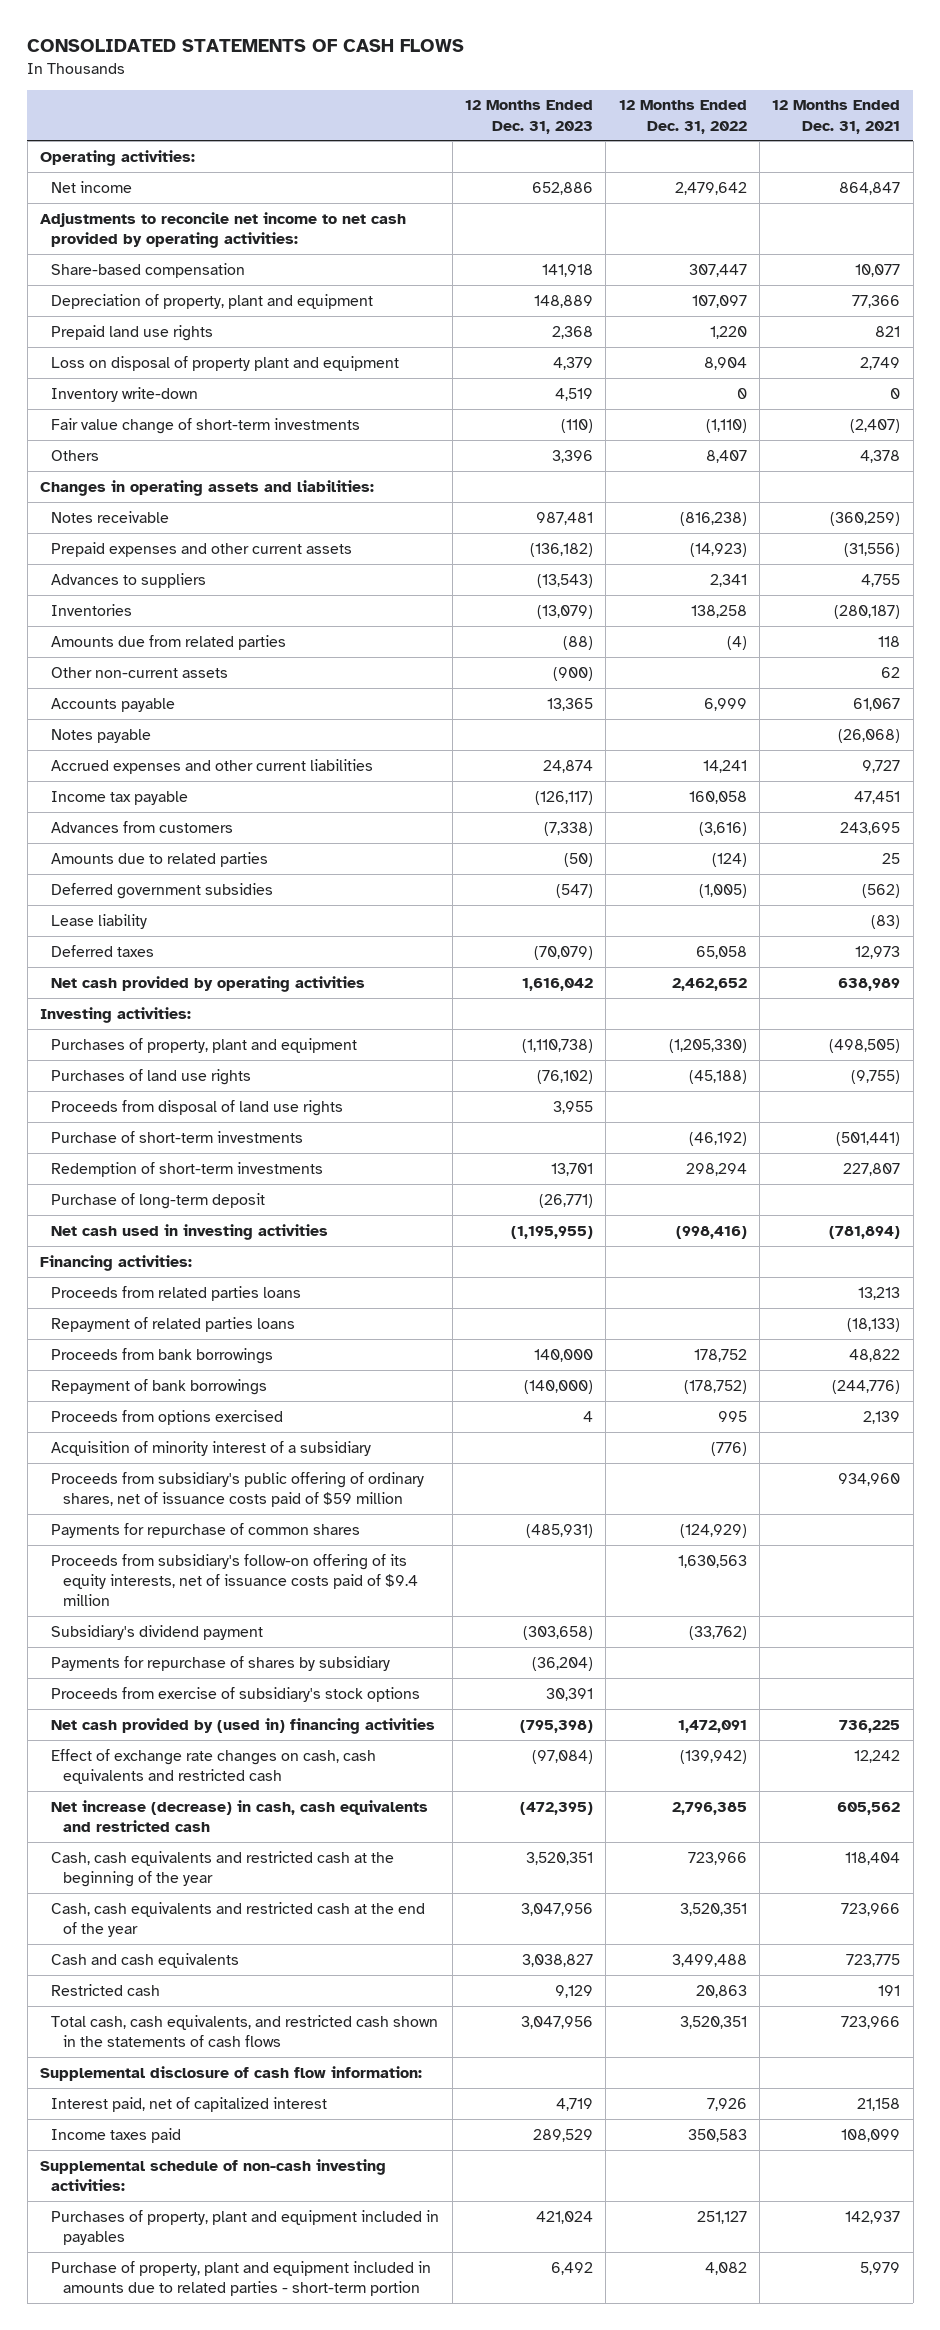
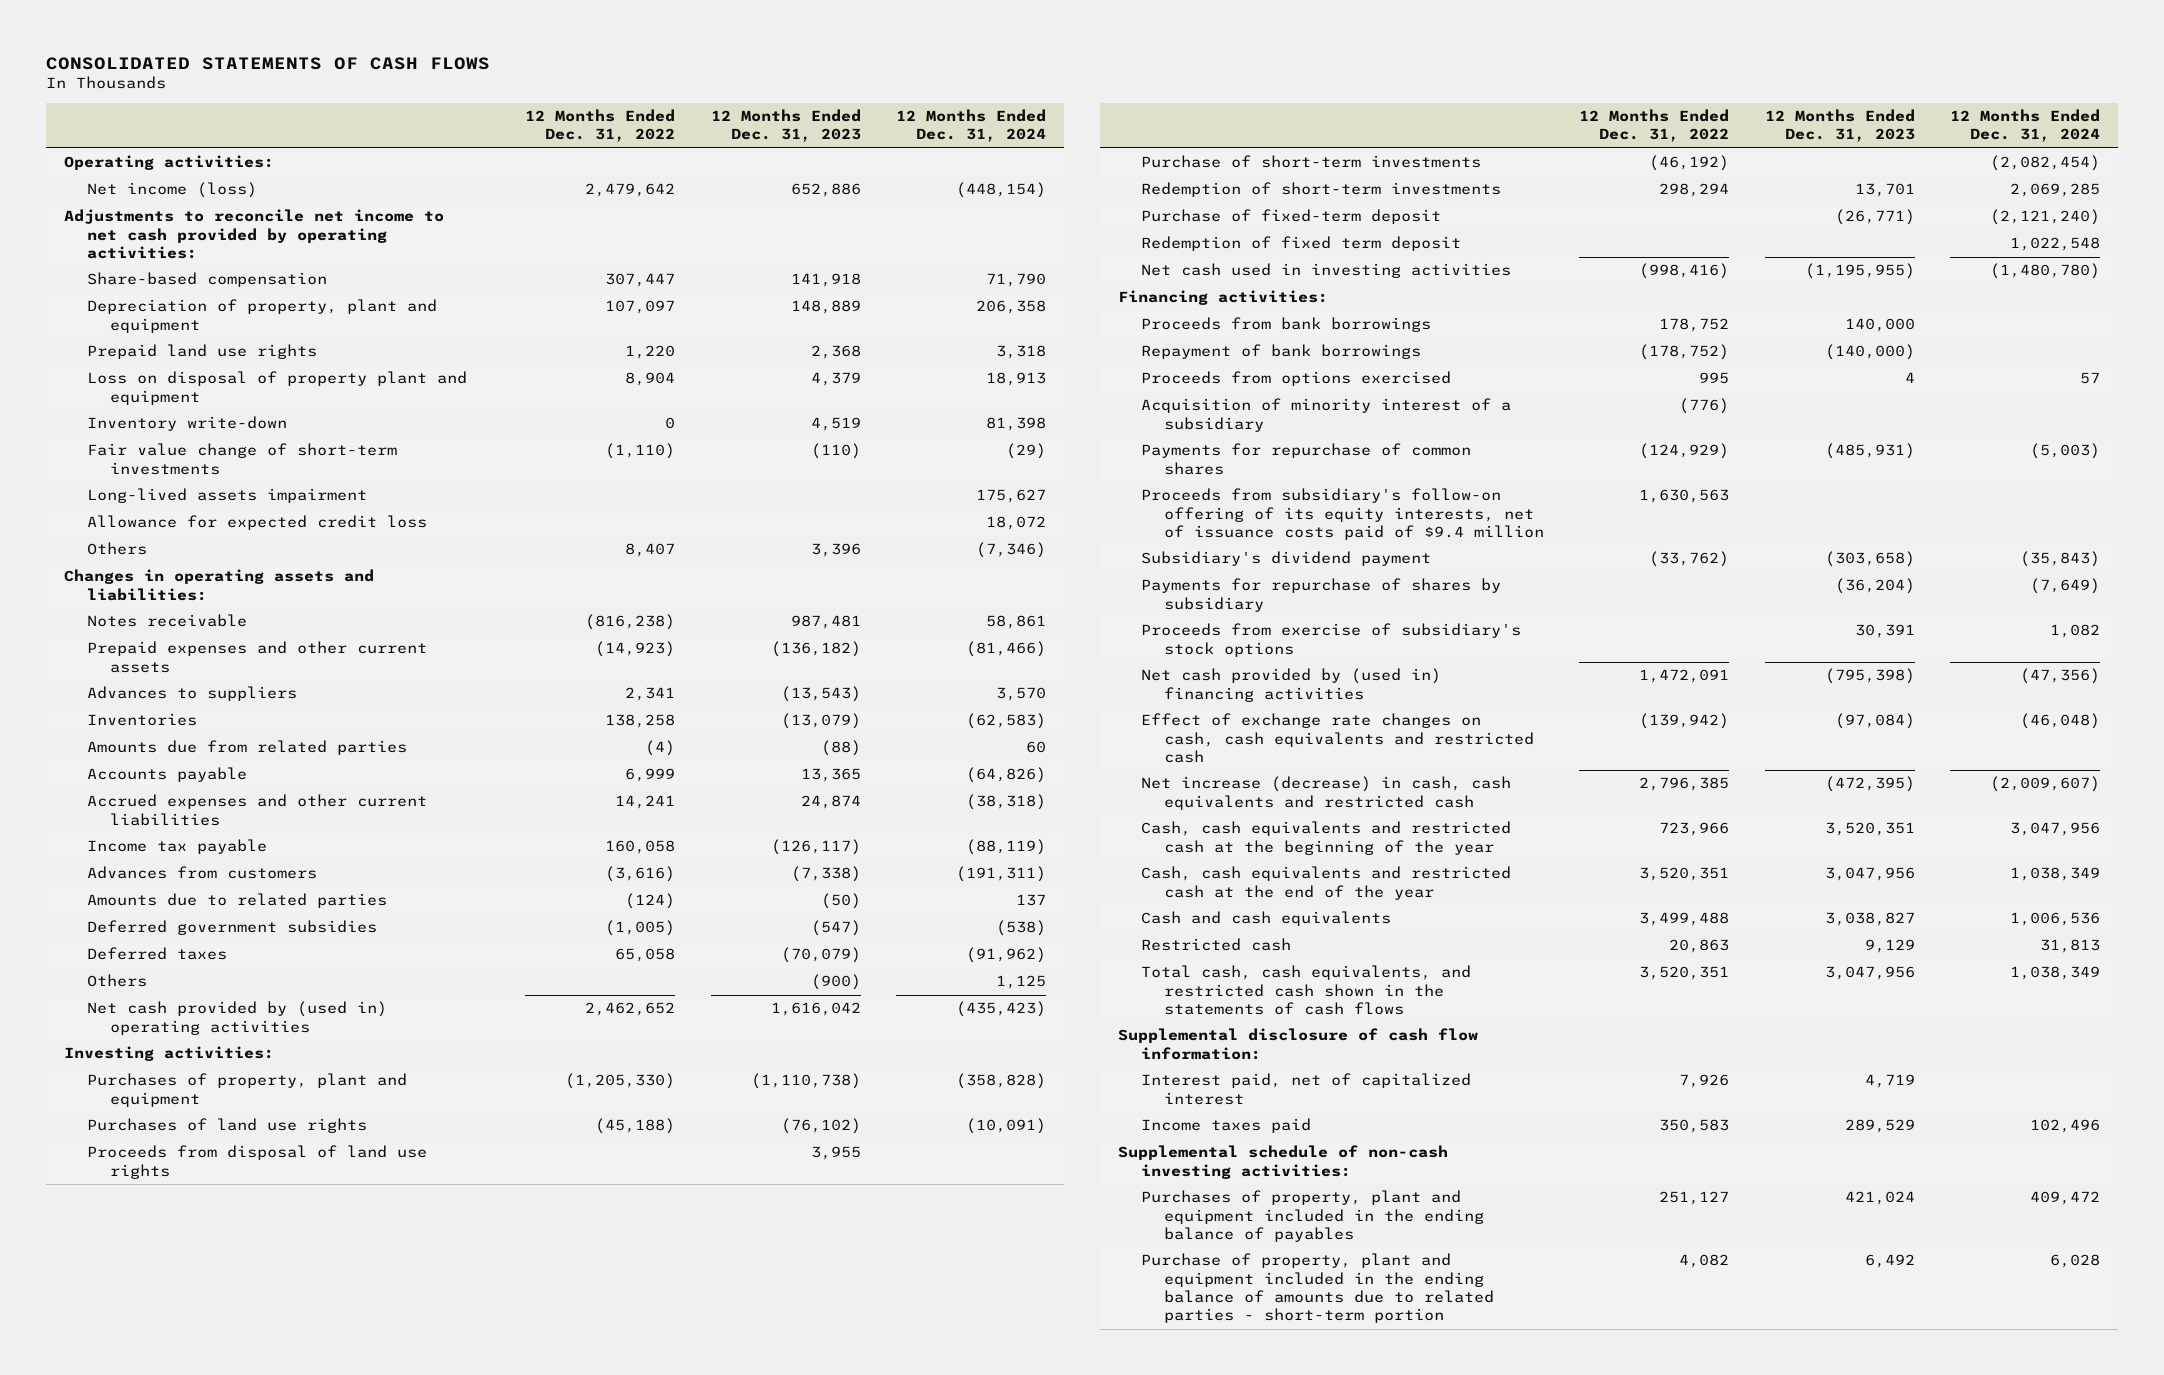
[772,100,901,134] 12 Months Ended Dec. 31, 2021 -> none
none -> [896,108,1047,143] 12 Months Ended Dec. 31, 2024
[51,180,133,193] Net income -> [86,182,257,199] Net income (loss)
none -> [86,488,367,504] Long-lived assets impairment
none -> [86,515,427,531] Allowance for expected credit loss
[51,666,229,678] Other non-current assets -> none
[51,728,152,743] Notes payable -> none
[51,913,148,929] Lease liability -> none
none -> [86,974,147,988] Others
[51,975,366,992] Net cash provided by operating activities -> [86,1001,387,1035] Net cash provided by (used in) operating activities
[51,1192,266,1209] Purchase of long-term deposit -> [1140,209,1441,225] Purchase of fixed-term deposit
none -> [1140,236,1461,252] Redemption of fixed term deposit
[51,1285,302,1301] Proceeds from related parties loans -> none
[51,1316,296,1332] Repayment of related parties loans -> none
[51,1471,425,1507] Proceeds from subsidiary's public offering of ordinary shares, net of issuance costs paid of $59 million -> none
[51,2209,440,2245] Purchases of property, plant and equipment included in payables -> [1140,1190,1484,1243] Purchases of property, plant and equipment included in the ending balance of payables
[51,2260,432,2296] Purchase of property, plant and equipment included in amounts due to related parties - short-term portion -> [1140,1253,1494,1324] Purchase of property, plant and equipment included in the ending balance of amounts due to related parties - short-term portion

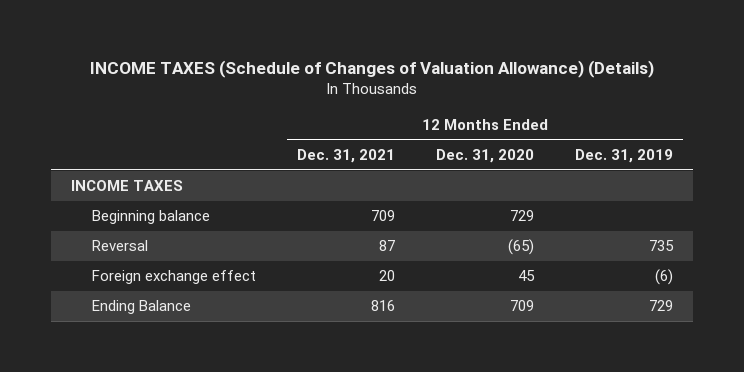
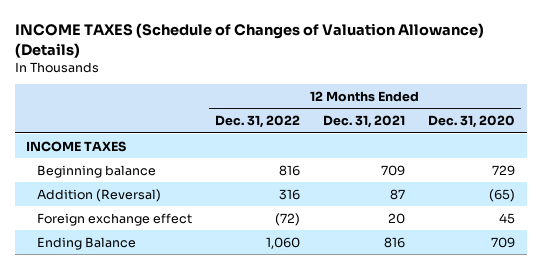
[574,148,673,163] Dec. 31, 2019 -> none
none -> [215,115,301,129] Dec. 31, 2022
[92,240,149,252] Reversal -> [37,188,162,202] Addition (Reversal)

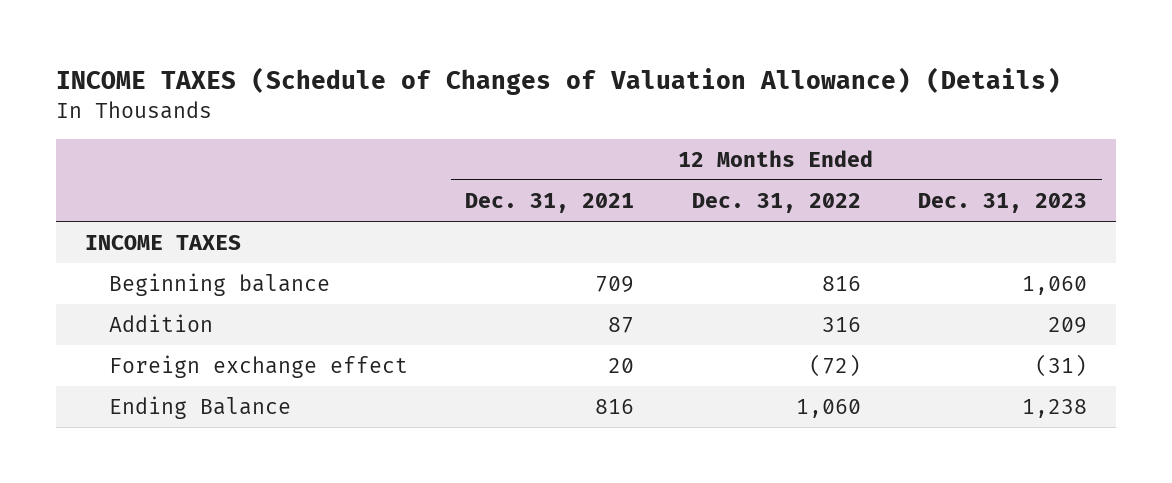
[428,115,516,129] Dec. 31, 2020 -> none
none -> [918,192,1088,213] Dec. 31, 2023
[37,188,162,202] Addition (Reversal) -> [108,313,213,332] Addition

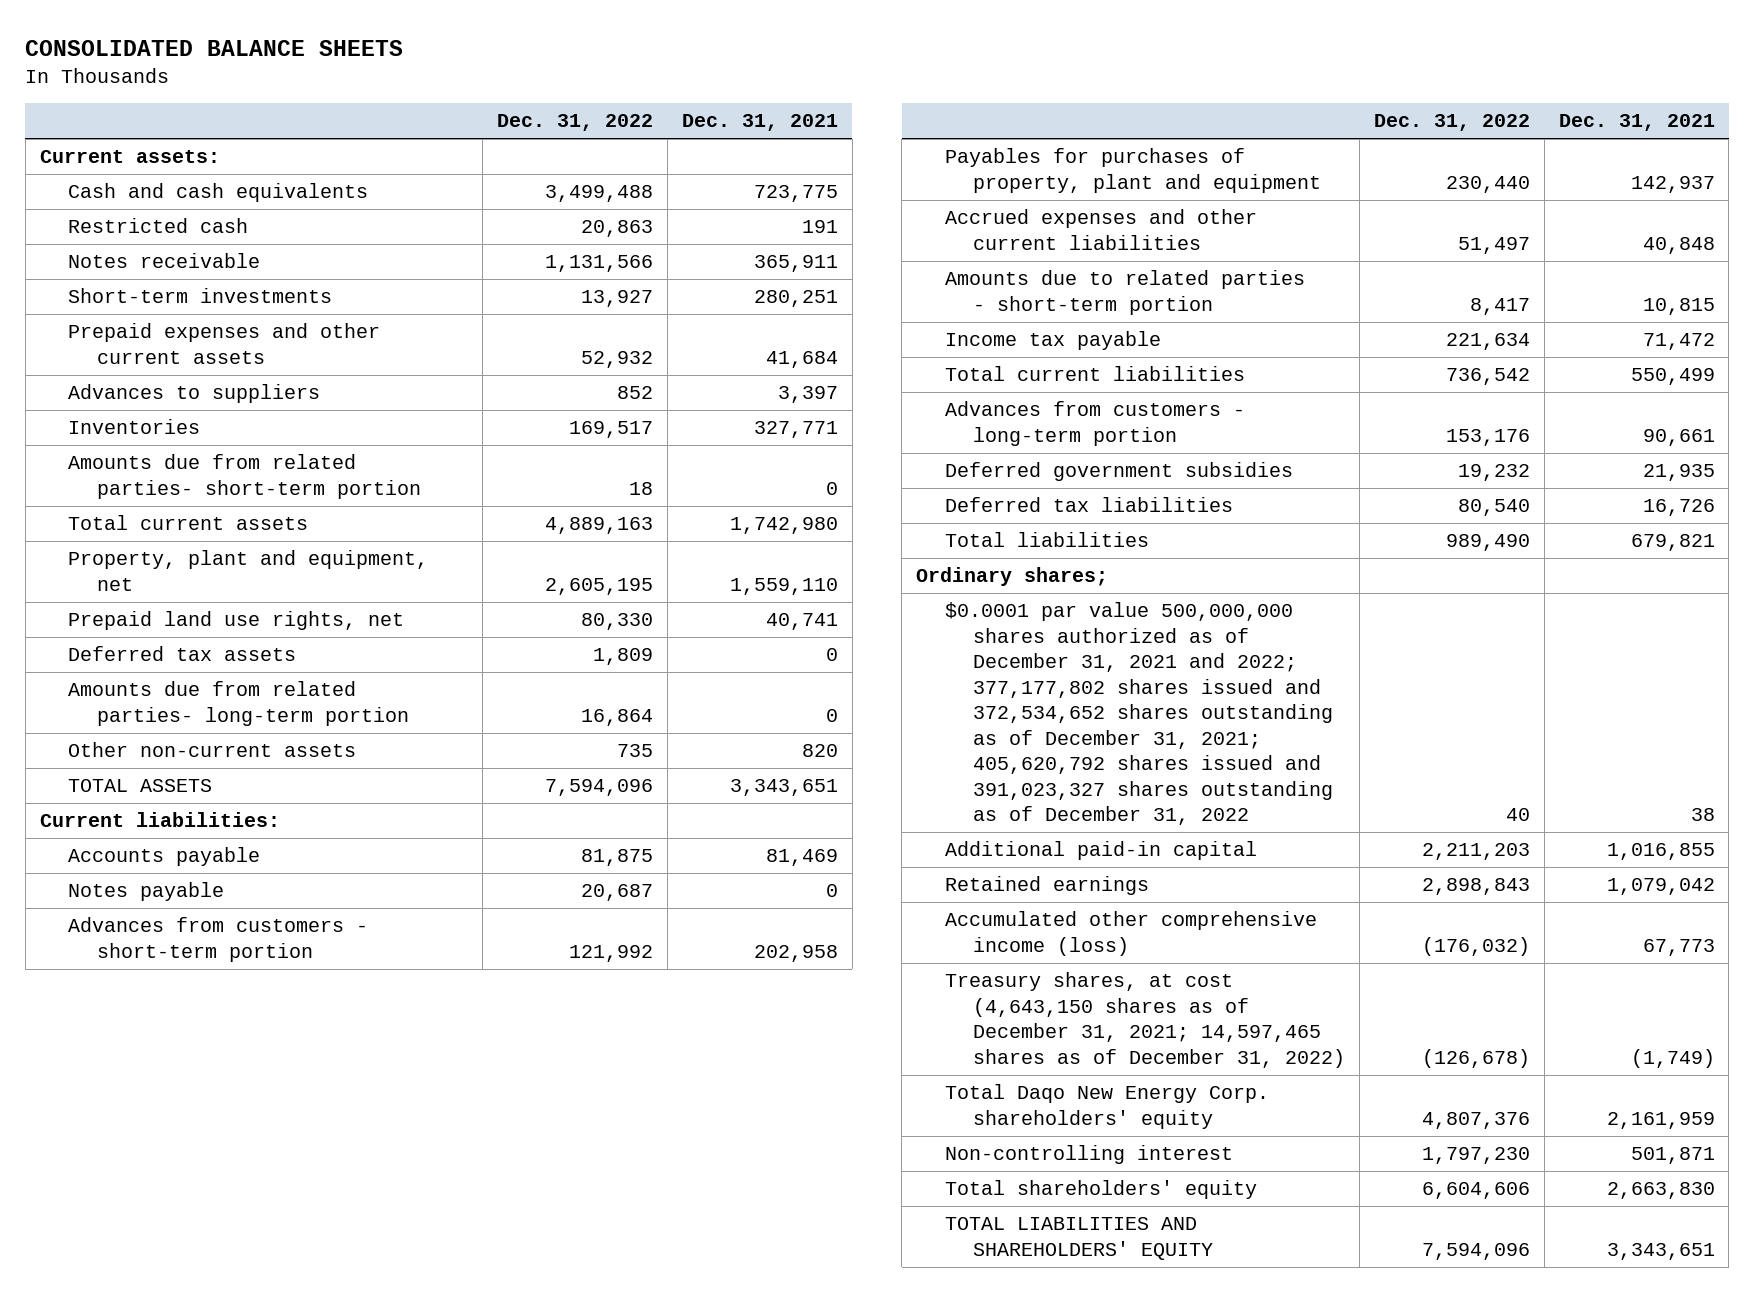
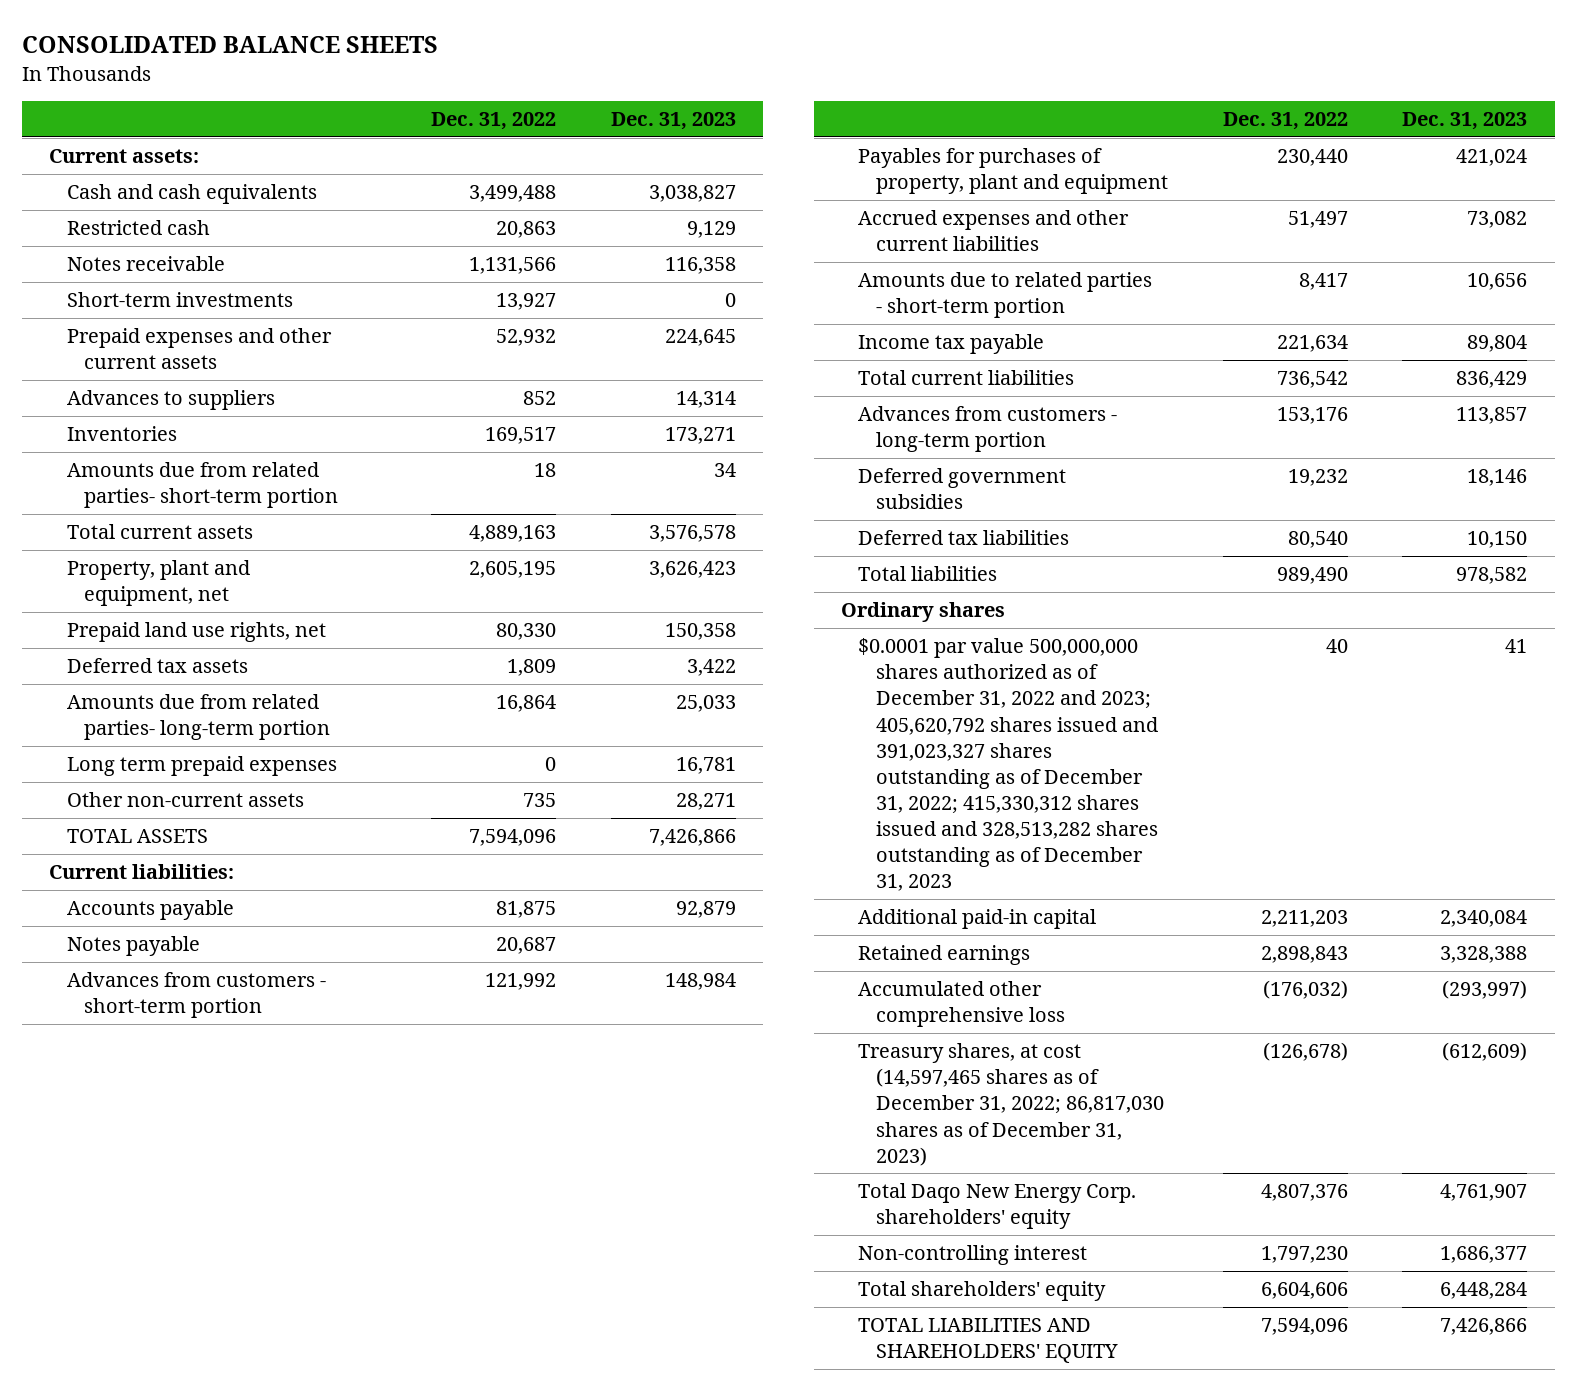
[681,114,838,132] Dec. 31, 2021 -> none
none -> [610,111,736,130] Dec. 31, 2023
none -> [66,756,337,777] Long term prepaid expenses
[916,567,1109,587] Ordinary shares; -> [840,602,1005,623] Ordinary shares
[944,602,1334,826] $0.0001 par value 500,000,000 shares authorized as of December 31, 2021 and 2022; 377,177,802 shares issued and 372,534,652 shares outstanding as of December 31, 2021; 405,620,792 shares issued and 391,023,327 shares outstanding as of December 31, 2022 -> [858,638,1158,892] $0.0001 par value 500,000,000 shares authorized as of December 31, 2022 and 2023; 405,620,792 shares issued and 391,023,327 shares outstanding as of December 31, 2022; 415,330,312 shares issued and 328,513,282 shares outstanding as of December 31, 2023
[944,911,1317,956] Accumulated other comprehensive income (loss) -> [858,981,1065,1028] Accumulated other comprehensive loss
[944,972,1346,1068] Treasury shares, at cost (4,643,150 shares as of December 31, 2021; 14,597,465 shares as of December 31, 2022) -> [858,1043,1164,1166] Treasury shares, at cost (14,597,465 shares as of December 31, 2022; 86,817,030 shares as of December 31, 2023)

